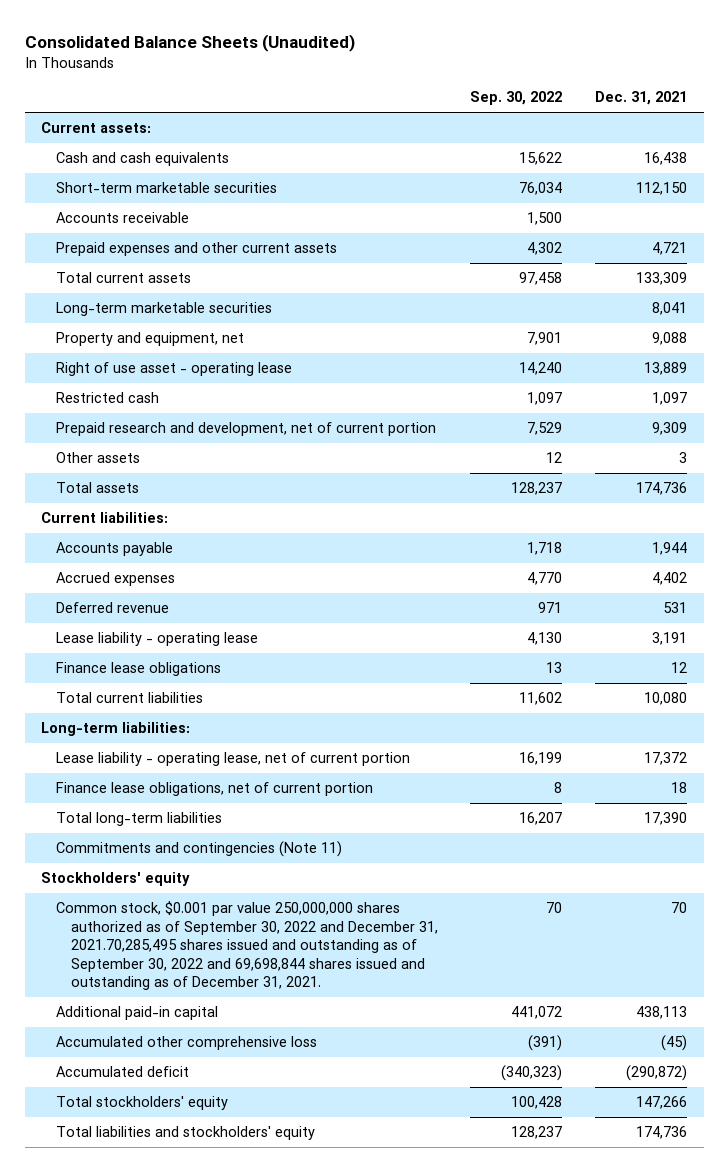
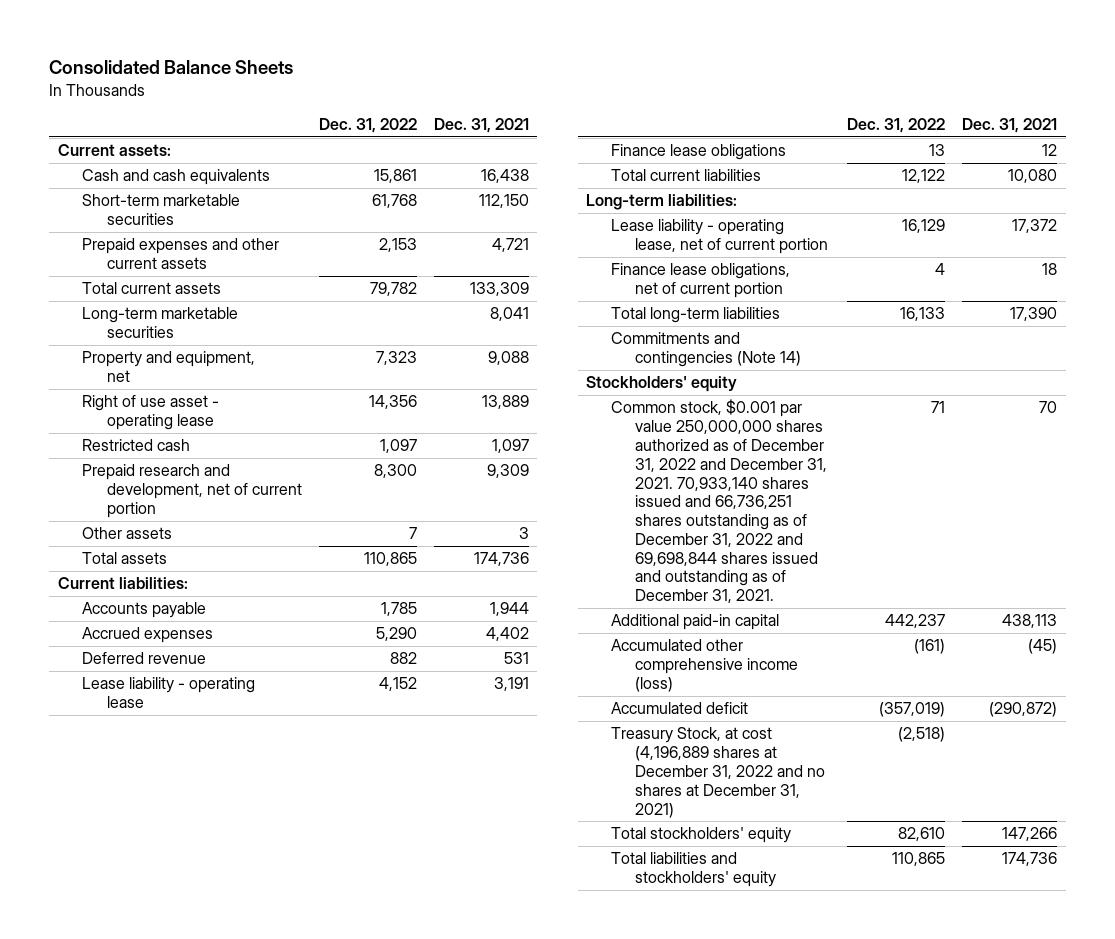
[24,33,355,52] Consolidated Balance Sheets (Unaudited) -> [49,60,294,75] Consolidated Balance Sheets
[470,91,563,106] Sep. 30, 2022 -> none
none -> [318,118,417,134] Dec. 31, 2022
[55,212,189,224] Accounts receivable -> none
[55,841,342,858] Commitments and contingencies (Note 11) -> [610,332,801,368] Commitments and contingencies (Note 14)
[55,901,438,991] Common stock, $0.001 par value 250,000,000 shares authorized as of September 30, 2022 and December 31, 2021.70,285,495 shares issued and outstanding as of September 30, 2022 and 69,698,844 shares issued and outstanding as of December 31, 2021. -> [610,399,827,604] Common stock, $0.001 par value 250,000,000 shares authorized as of December 31, 2022 and December 31, 2021. 70,933,140 shares issued and 66,736,251 shares outstanding as of December 31, 2022 and 69,698,844 shares issued and outstanding as of December 31, 2021.
[55,1036,317,1051] Accumulated other comprehensive loss -> [610,639,798,692] Accumulated other comprehensive income (loss)
none -> [610,727,825,818] Treasury Stock, at cost (4,196,889 shares at December 31, 2022 and no shares at December 31, 2021)

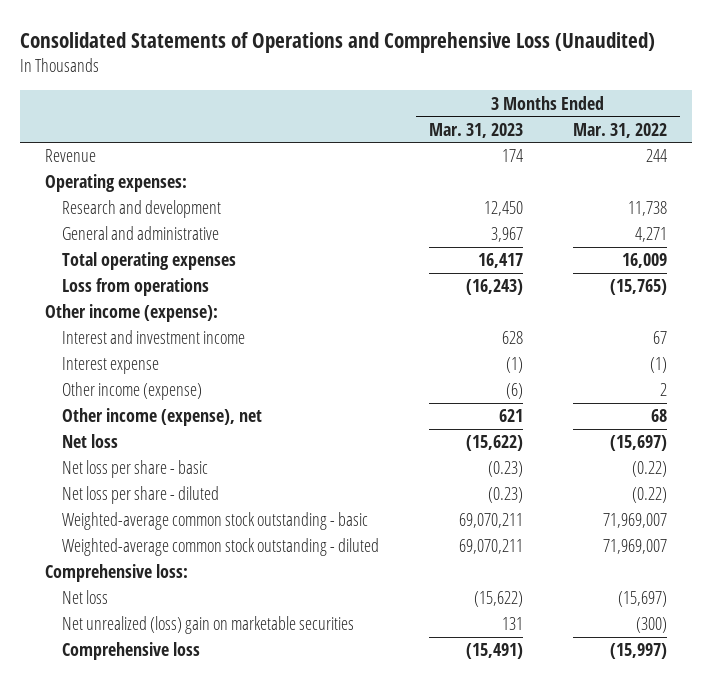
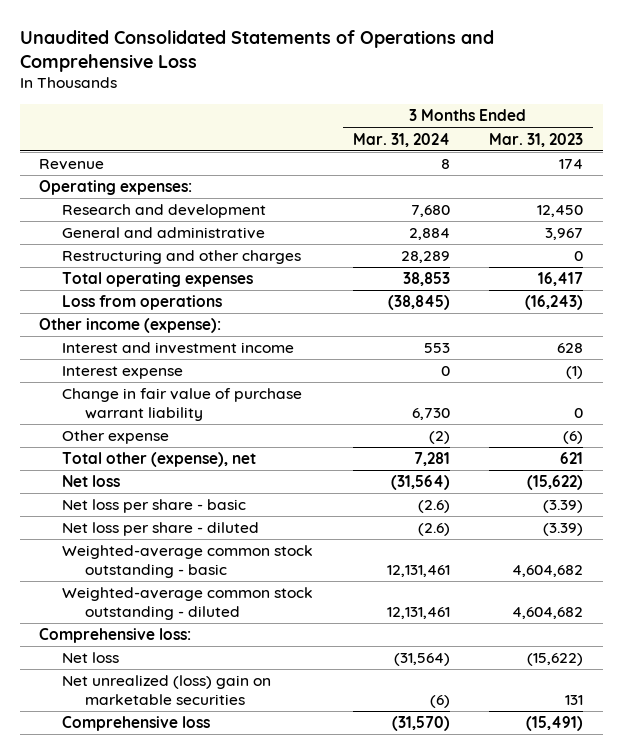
[20,32,656,54] Consolidated Statements of Operations and Comprehensive Loss (Unaudited) -> [19,29,494,72] Unaudited Consolidated Statements of Operations and Comprehensive Loss
[573,122,668,138] Mar. 31, 2022 -> none
none -> [352,132,450,147] Mar. 31, 2024
none -> [62,250,302,265] Restructuring and other charges
none -> [62,388,303,421] Change in fair value of purchase warrant liability
[61,382,202,401] Other income (expense) -> [62,430,170,445] Other expense
[61,408,262,427] Other income (expense), net -> [62,452,257,468] Total other (expense), net
[487,461,523,478] (0.23) -> [543,500,584,514] (3.39)
[487,487,523,504] (0.23) -> [543,523,584,537] (3.39)
[458,513,523,529] 69,070,211 -> [512,564,584,577] 4,604,682
[458,539,523,555] 69,070,211 -> [512,606,584,619] 4,604,682

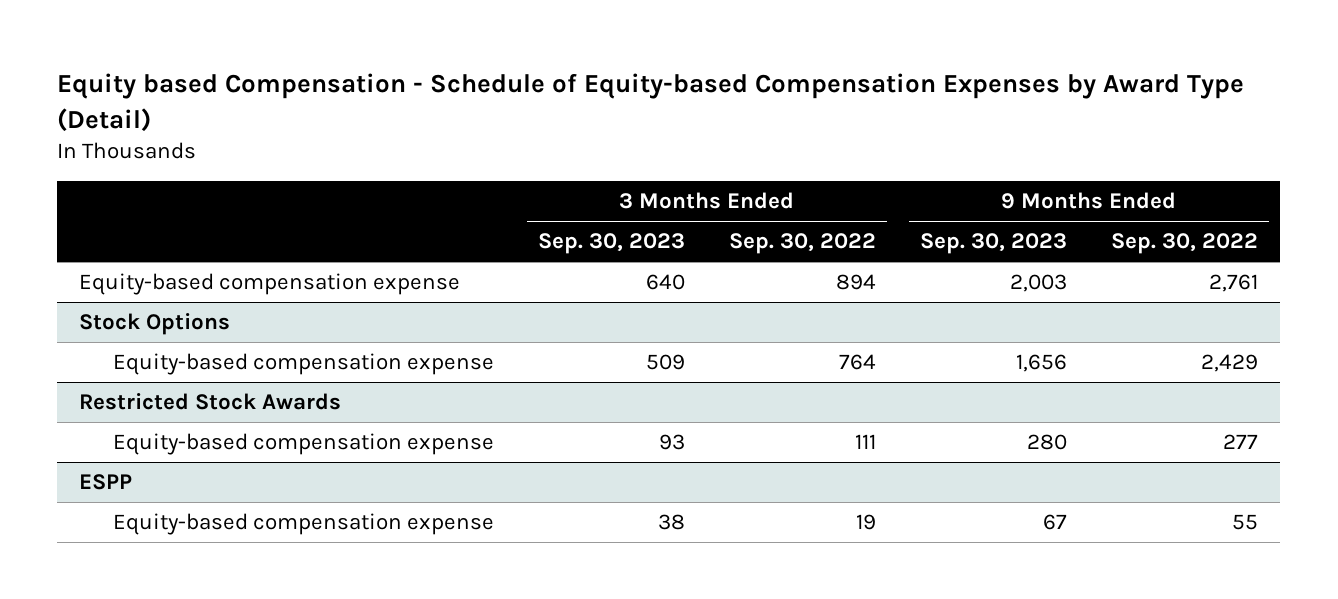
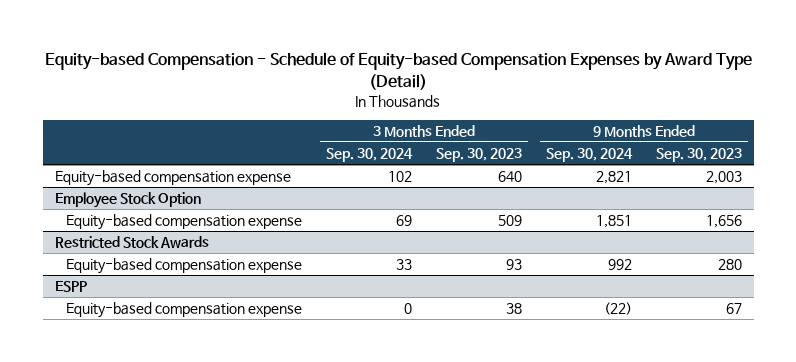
[57,73,1245,132] Equity based Compensation - Schedule of Equity-based Compensation Expenses by Award Type (Detail) -> [45,51,753,90] Equity-based Compensation - Schedule of Equity-based Compensation Expenses by Award Type (Detail)
[728,233,876,255] Sep. 30, 2022 -> none
[1111,233,1259,255] Sep. 30, 2022 -> none
none -> [325,148,413,163] Sep. 30, 2024
none -> [545,148,633,163] Sep. 30, 2024
[79,313,231,336] Stock Options -> [54,192,201,209] Employee Stock Option

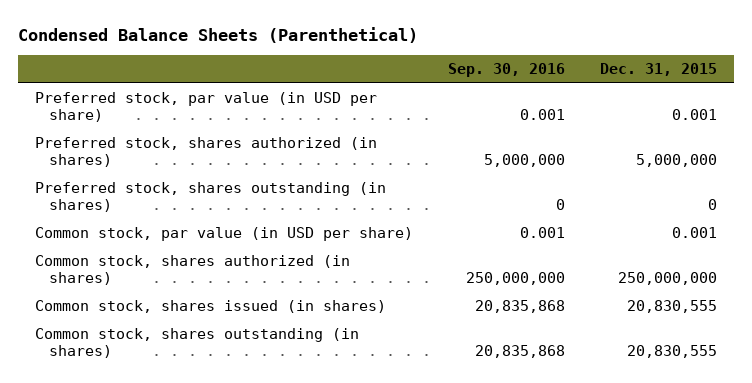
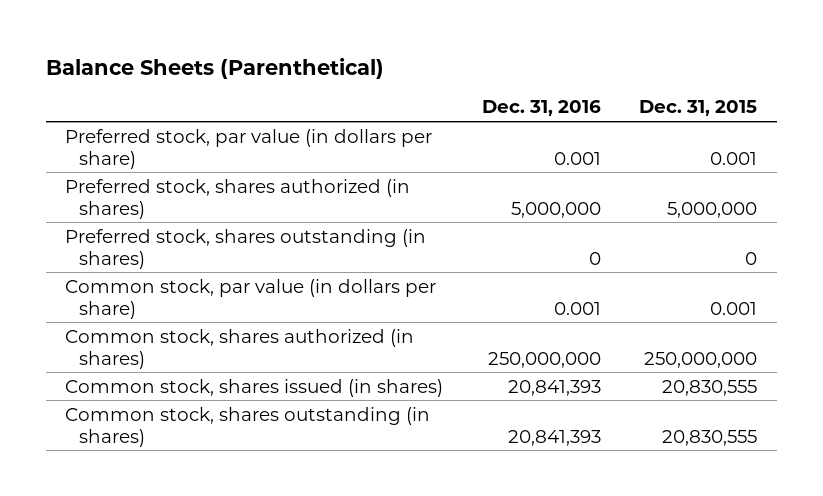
[18,26,419,43] Condensed Balance Sheets (Parenthetical) -> [46,57,385,79] Balance Sheets (Parenthetical)
[448,63,566,78] Sep. 30, 2016 -> none
none -> [481,100,601,117] Dec. 31, 2016
[35,92,378,122] Preferred stock, par value (in USD per share) -> [65,128,433,169] Preferred stock, par value (in dollars per share)
[35,227,414,242] Common stock, par value (in USD per share) -> [65,278,437,319] Common stock, par value (in dollars per share)

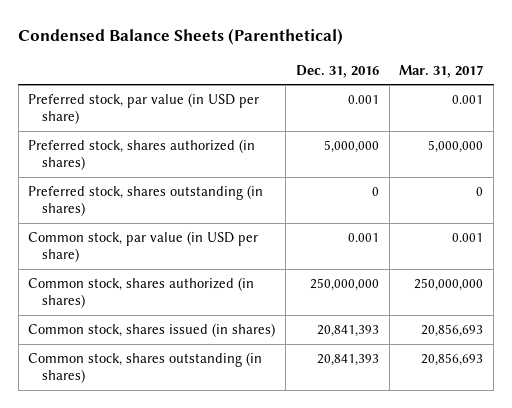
[46,57,385,79] Balance Sheets (Parenthetical) -> [18,27,344,45] Condensed Balance Sheets (Parenthetical)
[639,100,758,117] Dec. 31, 2015 -> none
none -> [399,64,484,78] Mar. 31, 2017
[65,128,433,169] Preferred stock, par value (in dollars per share) -> [28,93,260,125] Preferred stock, par value (in USD per share)
[65,278,437,319] Common stock, par value (in dollars per share) -> [28,231,259,263] Common stock, par value (in USD per share)

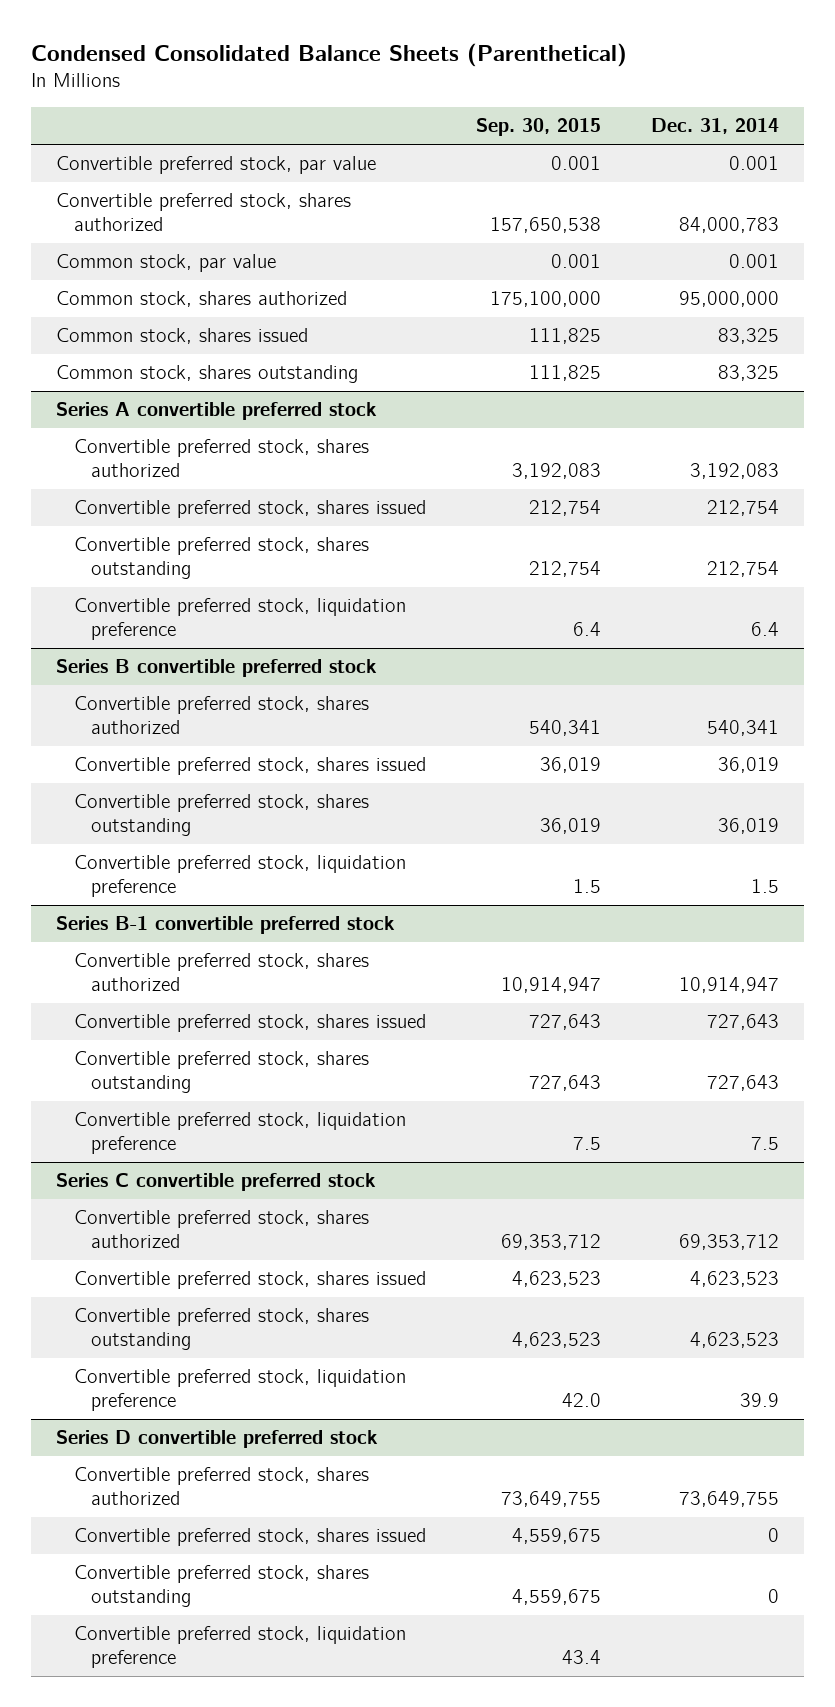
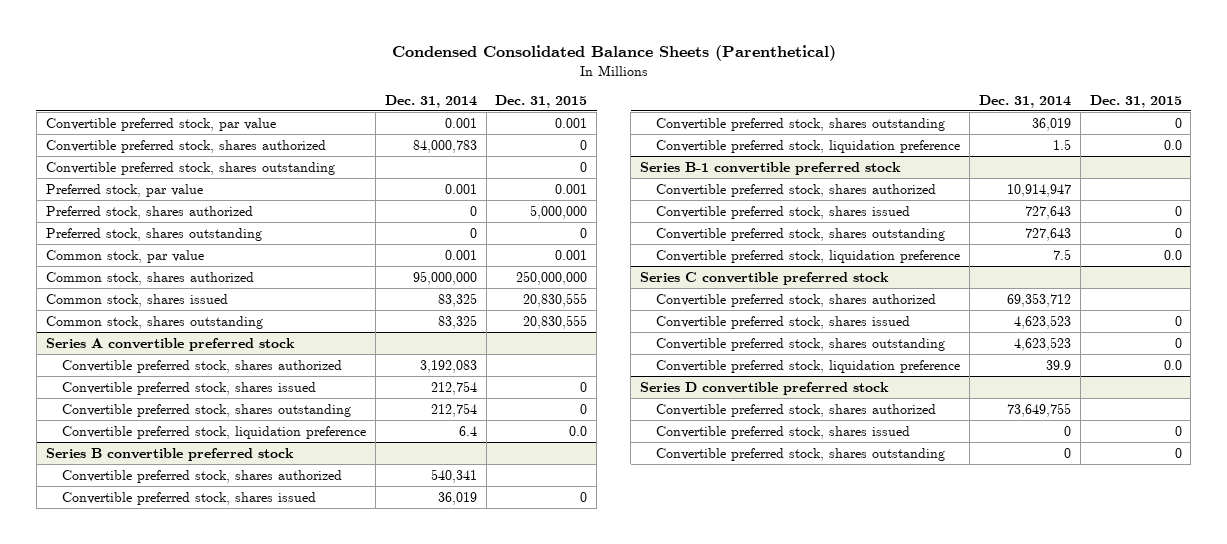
[475,118,601,137] Sep. 30, 2015 -> none
none -> [495,94,588,108] Dec. 31, 2015
none -> [45,161,335,175] Convertible preferred stock, shares outstanding
none -> [45,183,203,197] Preferred stock, par value
none -> [45,205,253,219] Preferred stock, shares authorized
none -> [45,227,262,241] Preferred stock, shares outstanding
[73,1626,406,1669] Convertible preferred stock, liquidation preference -> none

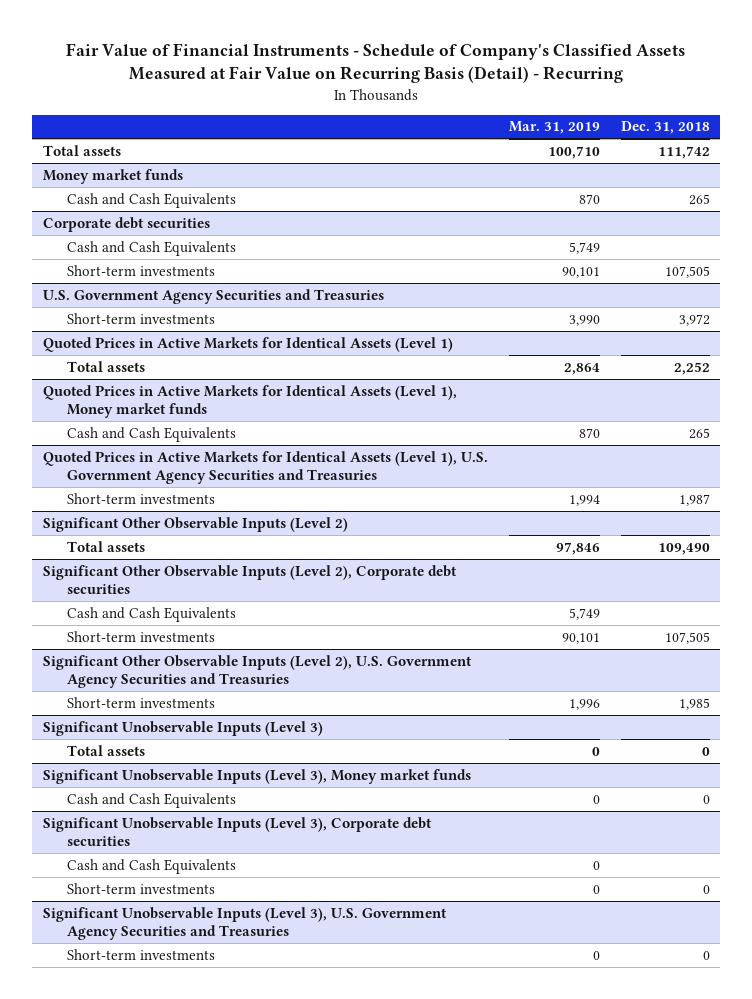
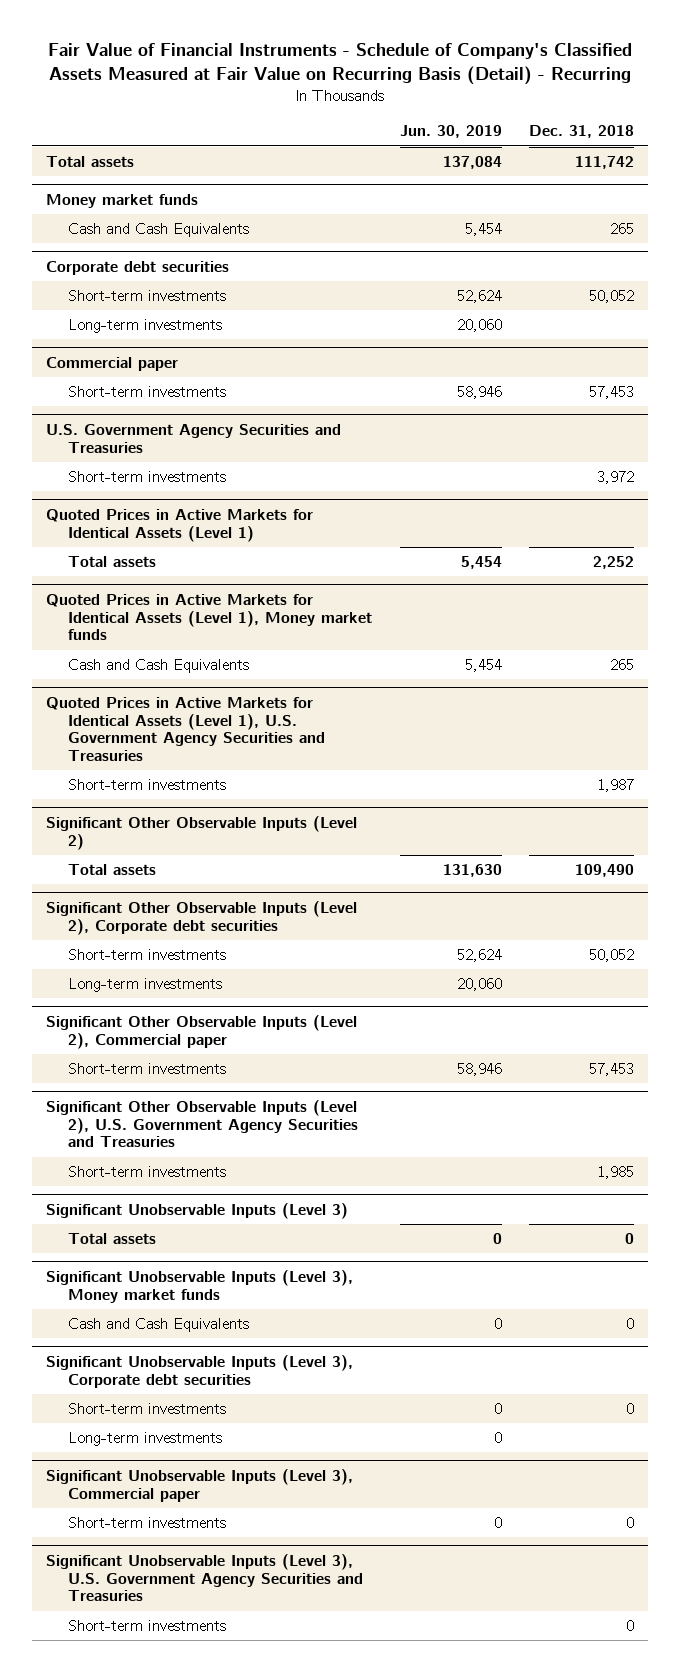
[508,121,600,135] Mar. 31, 2019 -> none
none -> [399,125,502,139] Jun. 30, 2019
[66,240,236,256] Cash and Cash Equivalents -> none
[664,265,710,278] 107,505 -> [589,289,635,303] 50,052
none -> [68,318,223,333] Long-term investments
none -> [45,356,178,371] Commercial paper
none -> [68,385,227,397] Short-term investments
[66,606,236,622] Cash and Cash Equivalents -> none
[664,631,710,644] 107,505 -> [589,948,635,962] 50,052
none -> [68,977,223,992] Long-term investments
none -> [45,1014,357,1049] Significant Other Observable Inputs (Level 2), Commercial paper
none -> [68,1062,227,1074] Short-term investments
[66,858,236,874] Cash and Cash Equivalents -> none
none -> [68,1431,223,1446] Long-term investments
none -> [45,1468,353,1502] Significant Unobservable Inputs (Level 3), Commercial paper
none -> [68,1516,227,1528] Short-term investments

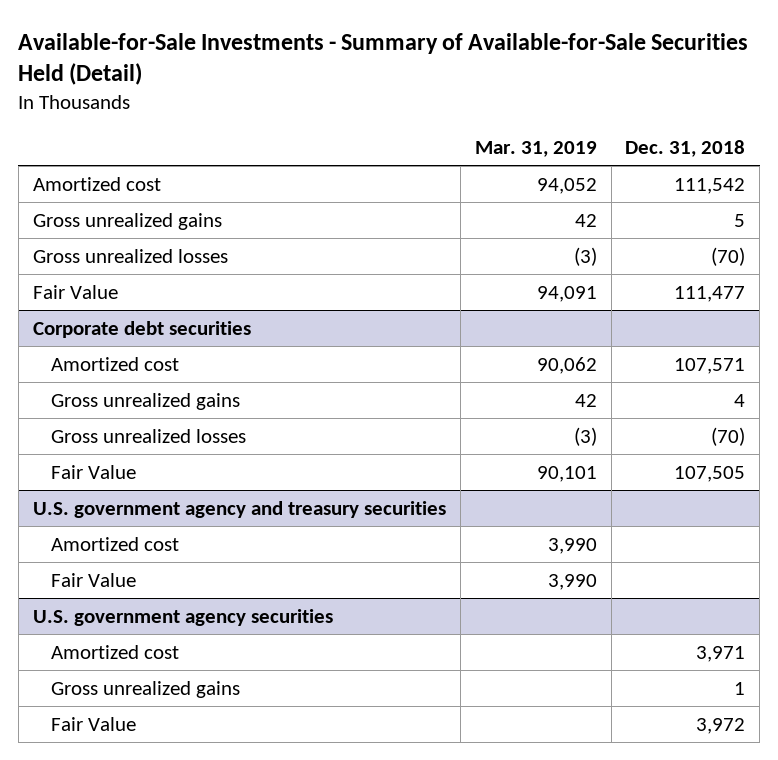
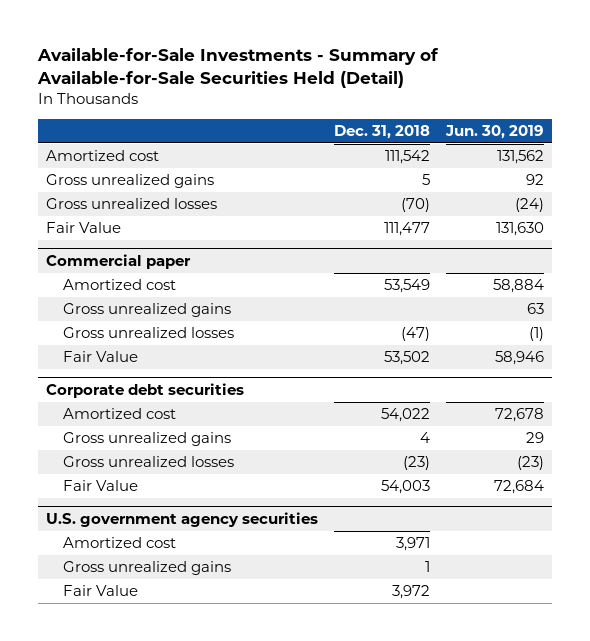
[474,140,597,157] Mar. 31, 2019 -> none
none -> [444,125,544,140] Jun. 30, 2019
none -> [46,253,192,269] Commercial paper
none -> [63,279,177,291] Amortized cost
none -> [63,303,232,318] Gross unrealized gains
none -> [63,327,235,339] Gross unrealized losses
none -> [63,351,139,363] Fair Value
[674,357,746,374] 107,571 -> [381,408,431,423] 54,022
[32,500,446,518] U.S. government agency and treasury securities -> none
[51,536,180,551] Amortized cost -> none
[51,572,137,587] Fair Value -> none
[711,426,746,446] (70) -> [403,456,431,471] (23)
[674,465,746,482] 107,505 -> [381,480,431,495] 54,003

